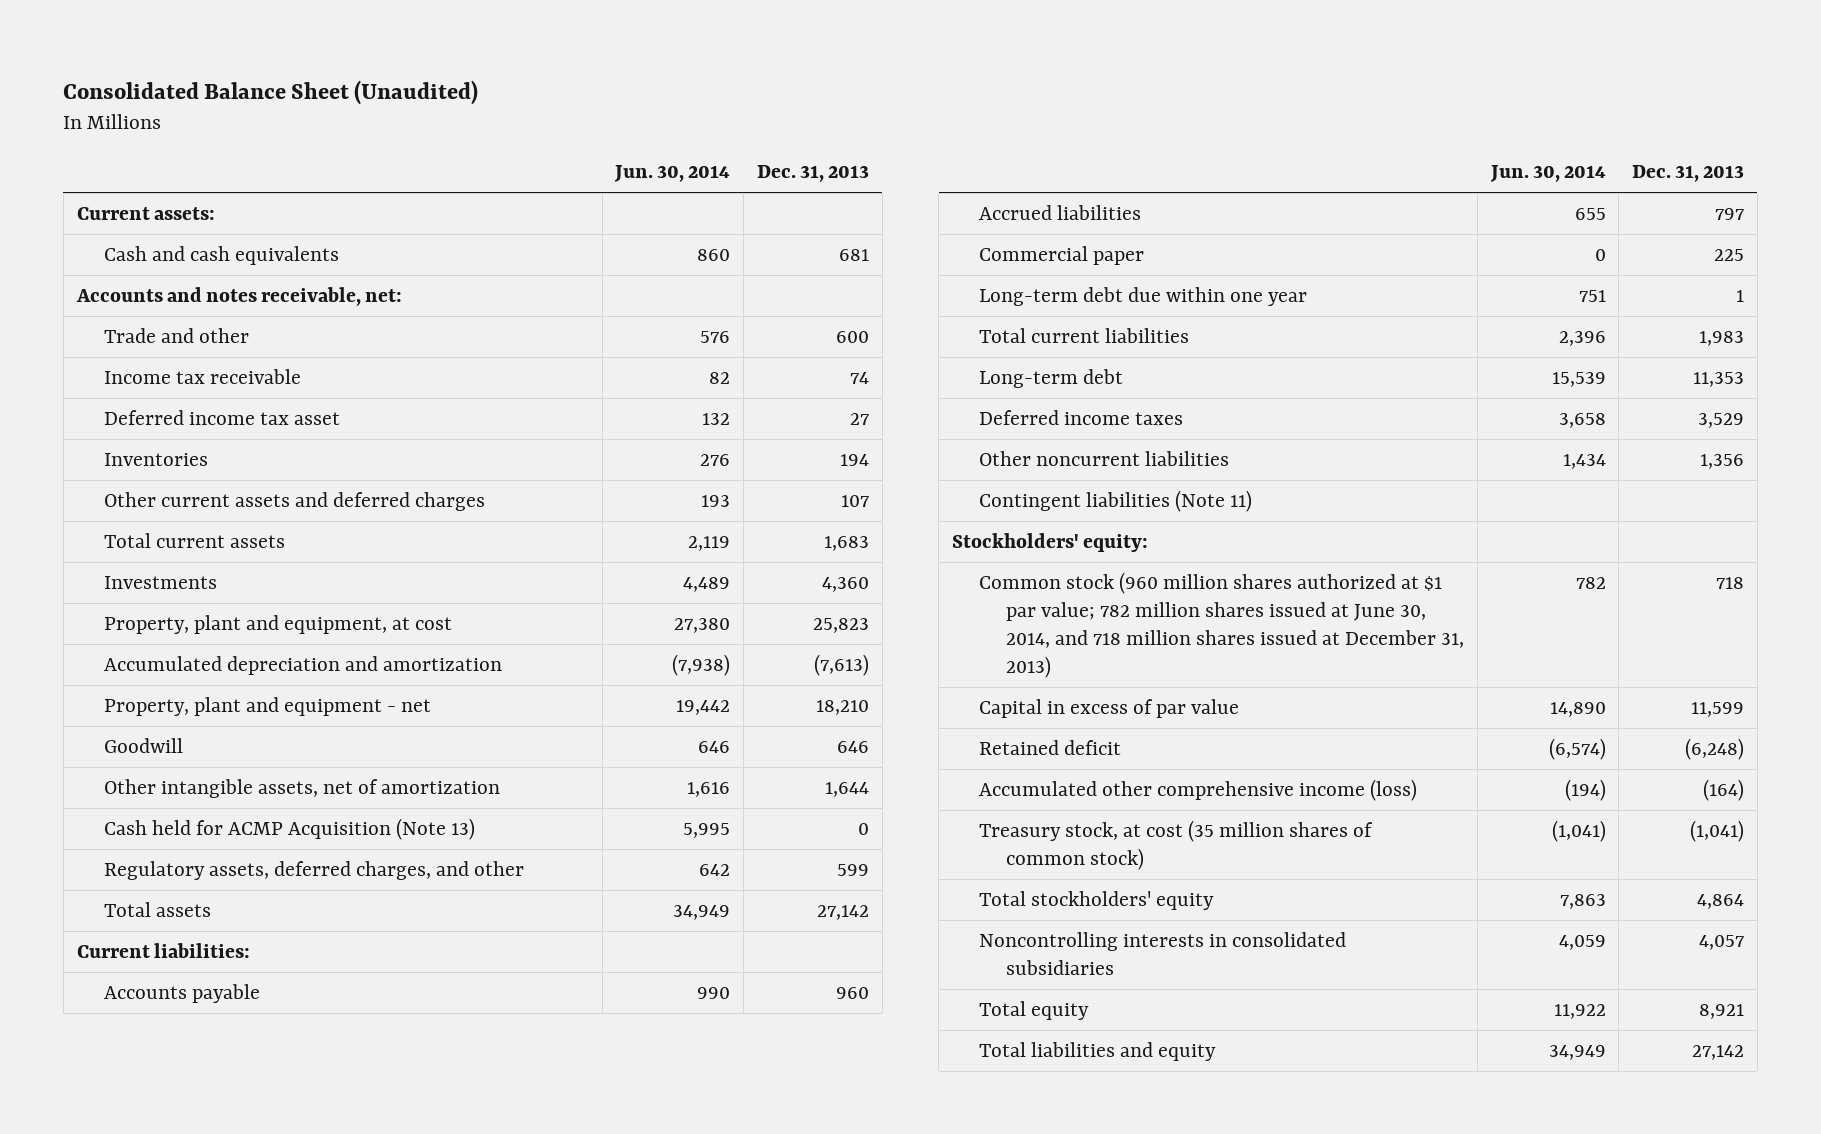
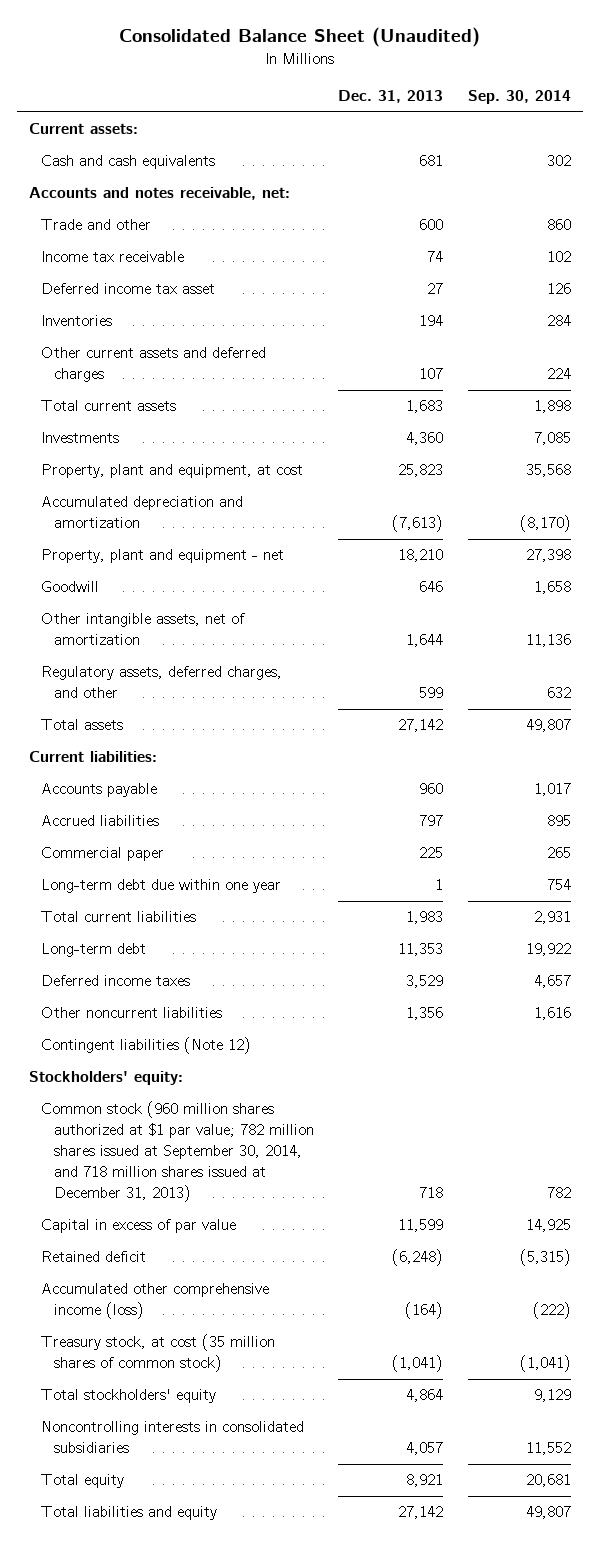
[614,165,731,183] Jun. 30, 2014 -> none
none -> [467,90,571,105] Sep. 30, 2014
[103,817,475,840] Cash held for ACMP Acquisition (Note 13) -> none
[979,489,1253,512] Contingent liabilities (Note 11) -> [41,1037,252,1055] Contingent liabilities (Note 12)
[979,571,1465,679] Common stock (960 million shares authorized at $1 par value; 782 million shares issued at June 30, 2014, and 718 million shares issued at December 31, 2013) -> [41,1101,314,1203] Common stock (960 million shares authorized at $1 par value; 782 million shares issued at September 30, 2014, and 718 million shares issued at December 31, 2013)

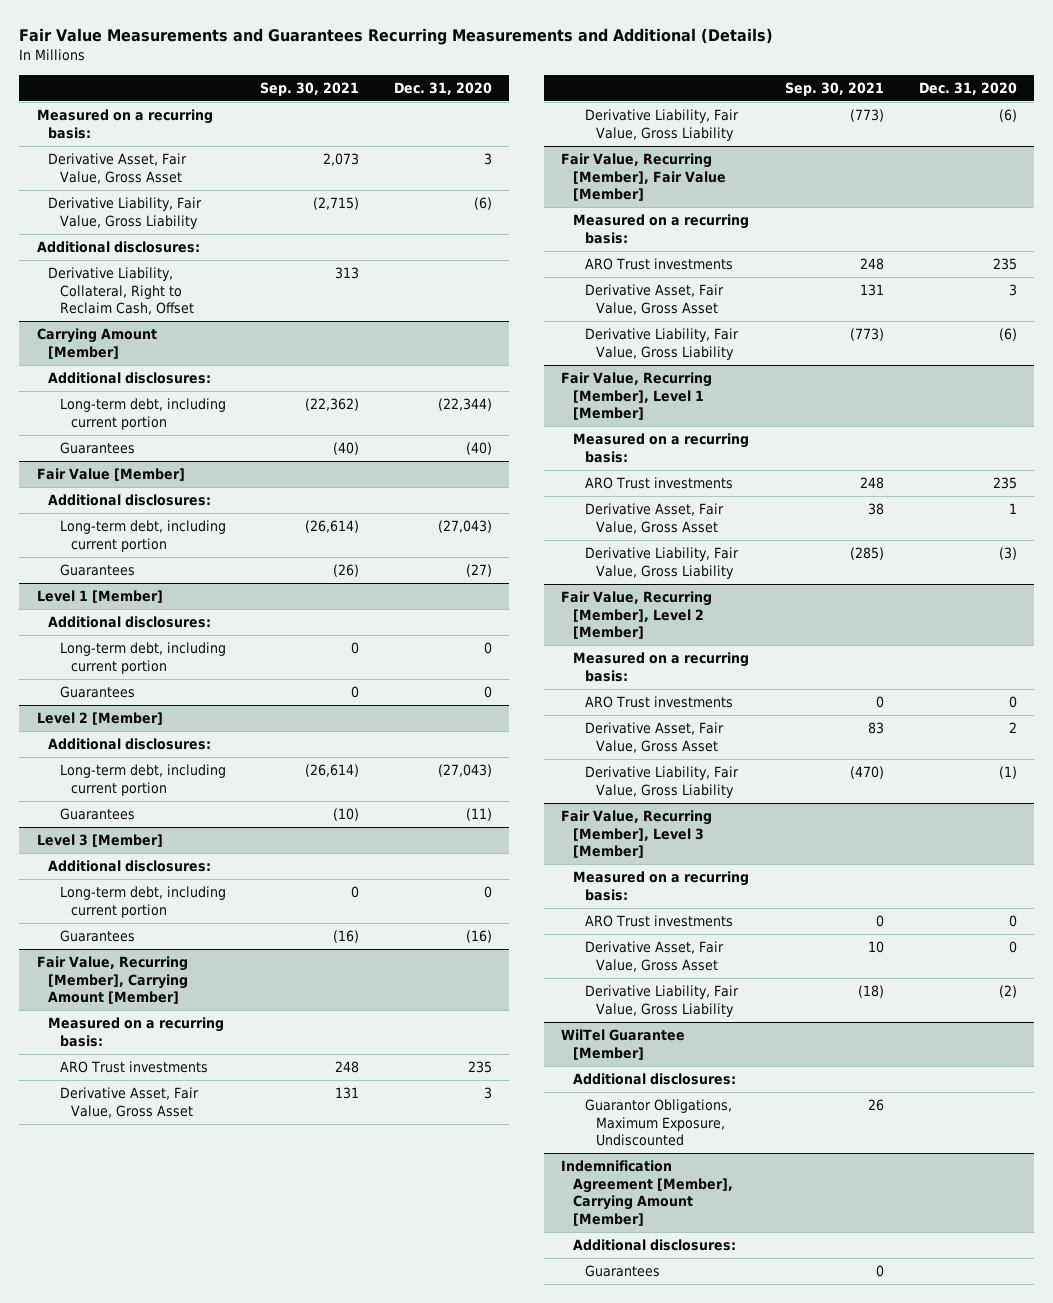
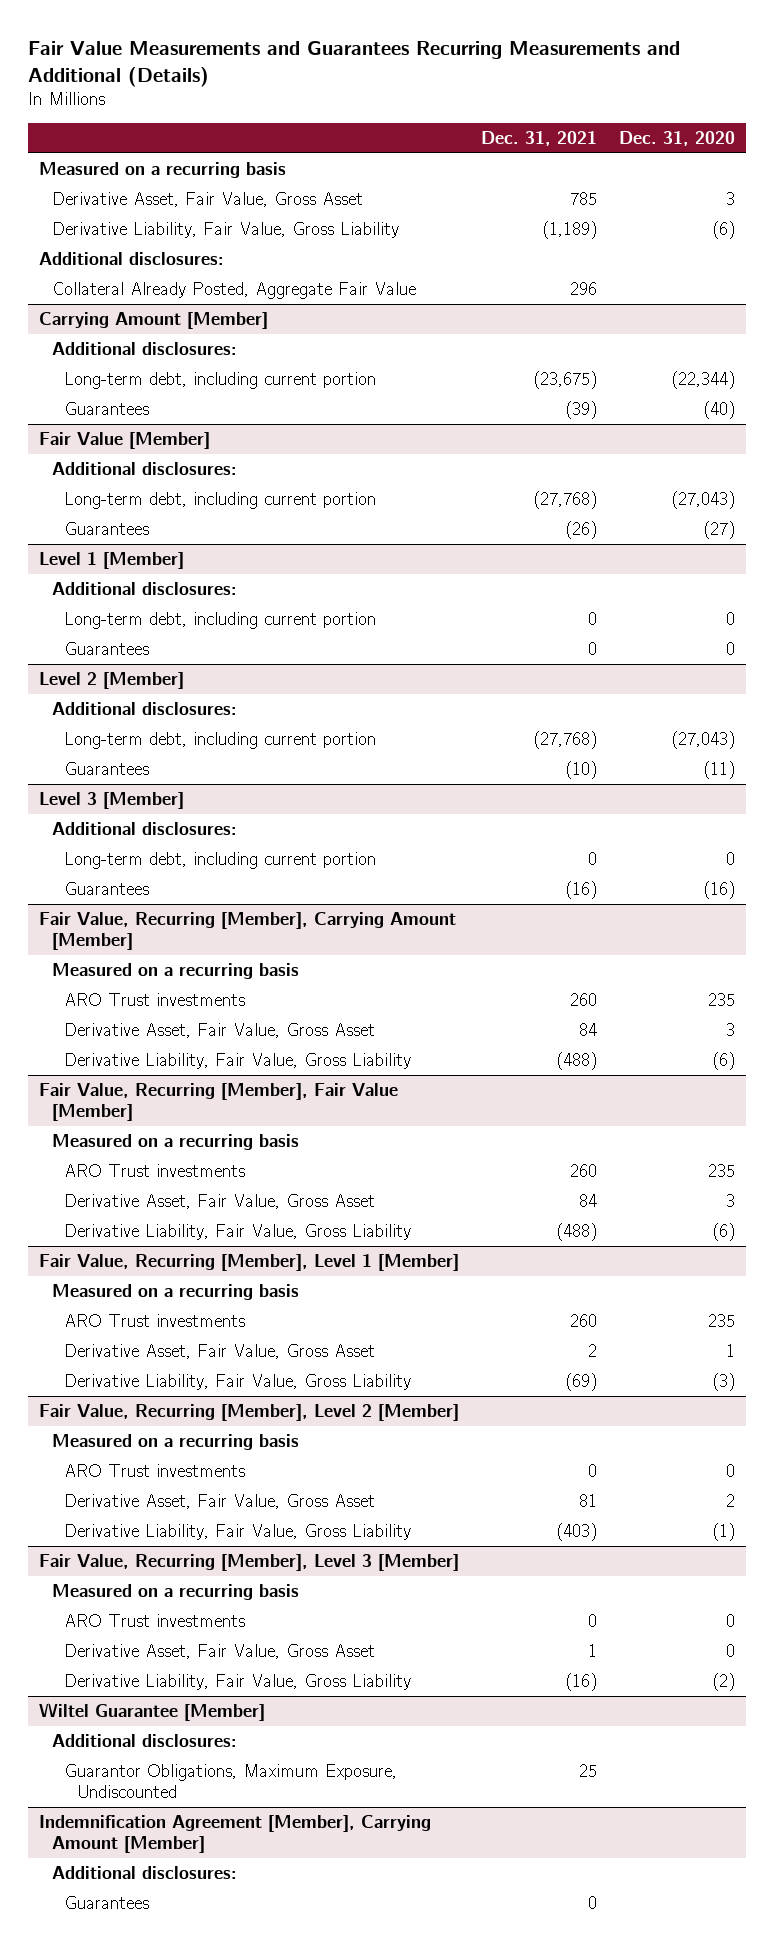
[260,81,360,96] Sep. 30, 2021 -> none
none -> [480,130,597,146] Dec. 31, 2021
[36,109,213,139] Measured on a recurring basis: -> [38,161,286,178] Measured on a recurring basis
[48,267,194,316] Derivative Liability, Collateral, Right to Reclaim Cash, Offset -> none
none -> [51,281,416,299] Collateral Already Posted, Aggregate Fair Value
[48,1017,225,1047] Measured on a recurring basis: -> [51,962,299,979] Measured on a recurring basis
[573,214,750,244] Measured on a recurring basis: -> [51,1133,299,1150] Measured on a recurring basis
[573,433,750,463] Measured on a recurring basis: -> [51,1283,299,1300] Measured on a recurring basis
[573,652,750,682] Measured on a recurring basis: -> [51,1433,299,1450] Measured on a recurring basis
[573,871,750,901] Measured on a recurring basis: -> [51,1583,299,1600] Measured on a recurring basis
[561,1029,686,1060] WilTel Guarantee [Member] -> [38,1701,265,1721] Wiltel Guarantee [Member]

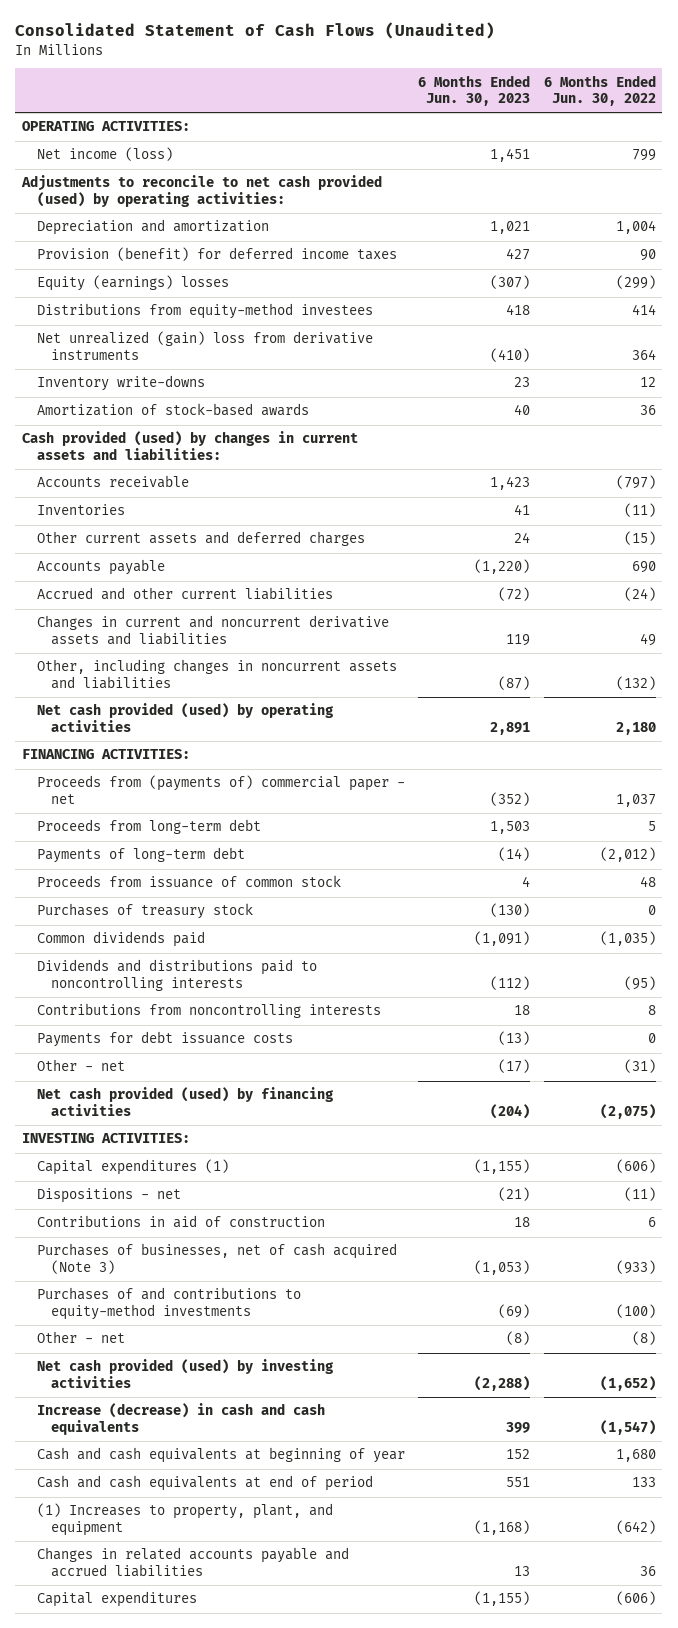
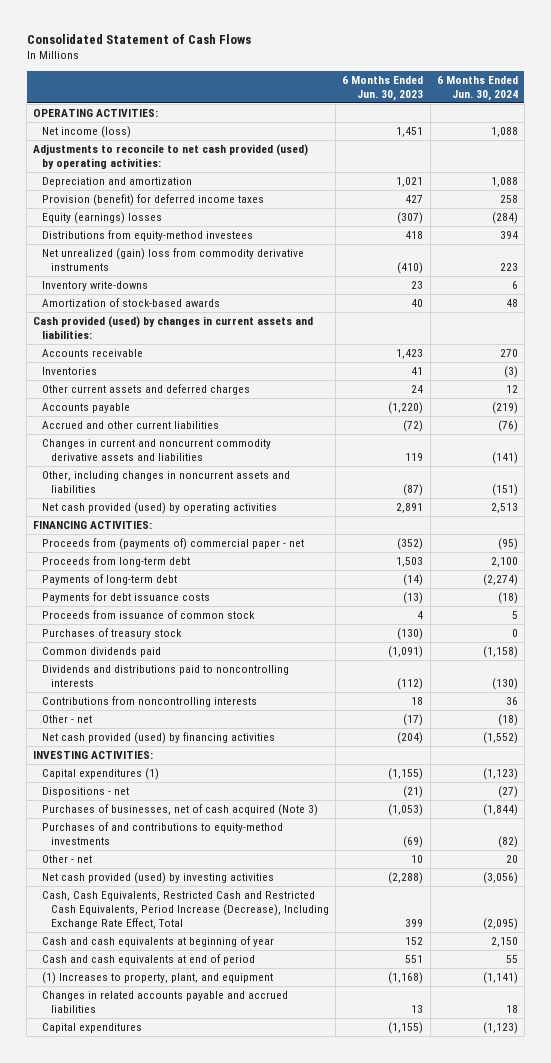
[15,22,496,40] Consolidated Statement of Cash Flows (Unaudited) -> [26,34,251,45] Consolidated Statement of Cash Flows
[543,74,656,107] 6 Months Ended Jun. 30, 2022 -> none
none -> [436,75,518,101] 6 Months Ended Jun. 30, 2024
[36,331,373,361] Net unrealized (gain) loss from derivative instruments -> [42,248,305,272] Net unrealized (gain) loss from commodity derivative instruments
[36,615,389,646] Changes in current and noncurrent derivative assets and liabilities -> [42,439,272,462] Changes in current and noncurrent commodity derivative assets and liabilities
[36,1031,293,1048] Payments for debt issuance costs -> [42,592,211,604] Payments for debt issuance costs
[36,1215,325,1229] Contributions in aid of construction -> none
[506,1331,531,1346] (8) -> [411,855,424,864] 10
[36,1403,325,1436] Increase (decrease) in cash and cash equivalents -> [42,891,330,930] Cash, Cash Equivalents, Restricted Cash and Restricted Cash Equivalents, Period Increase (Decrease), Including Exchange Rate Effect, Total

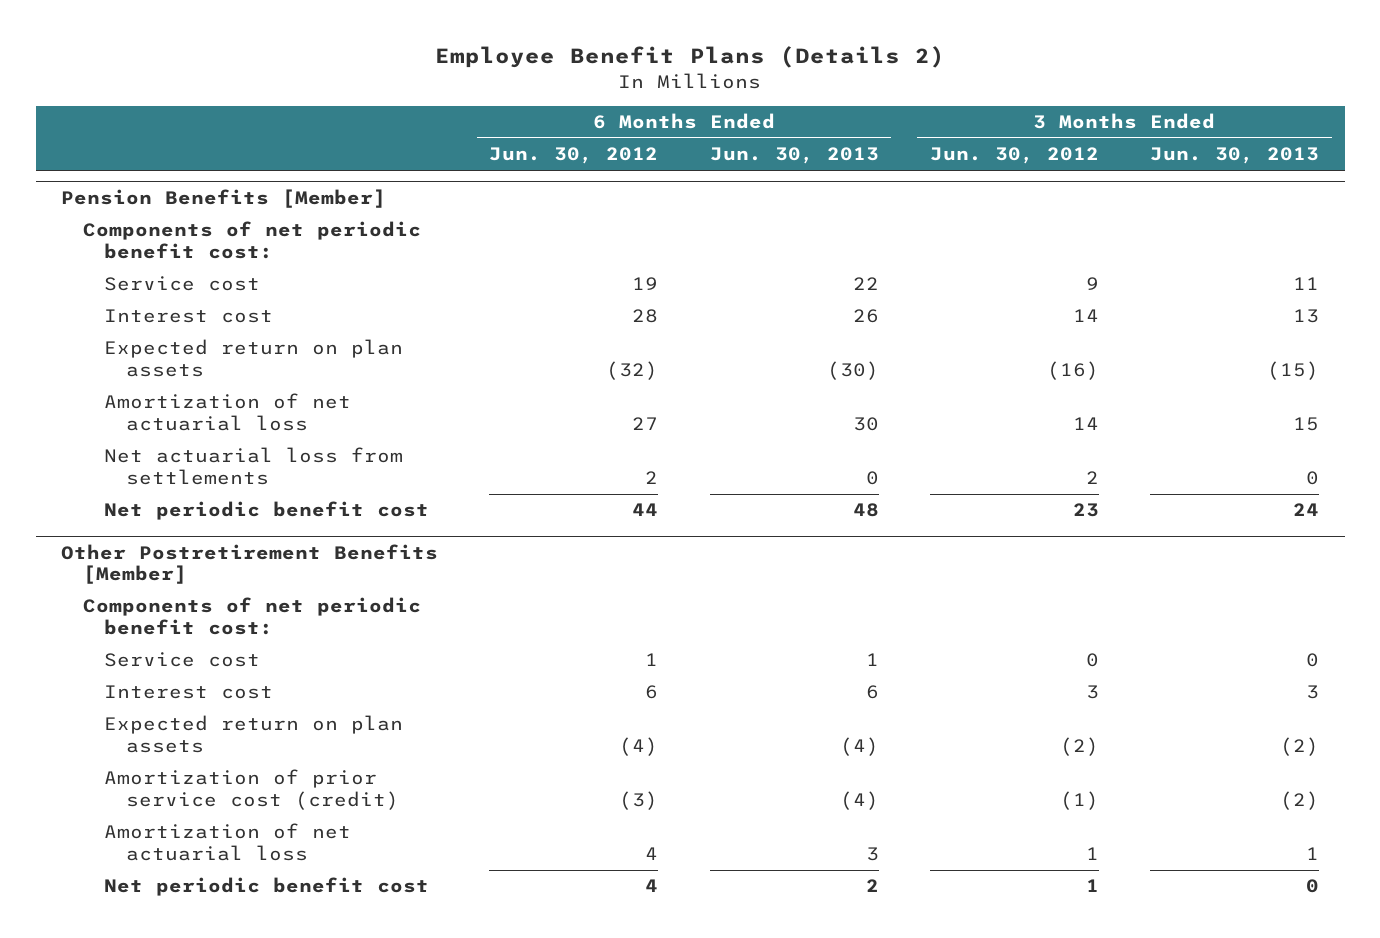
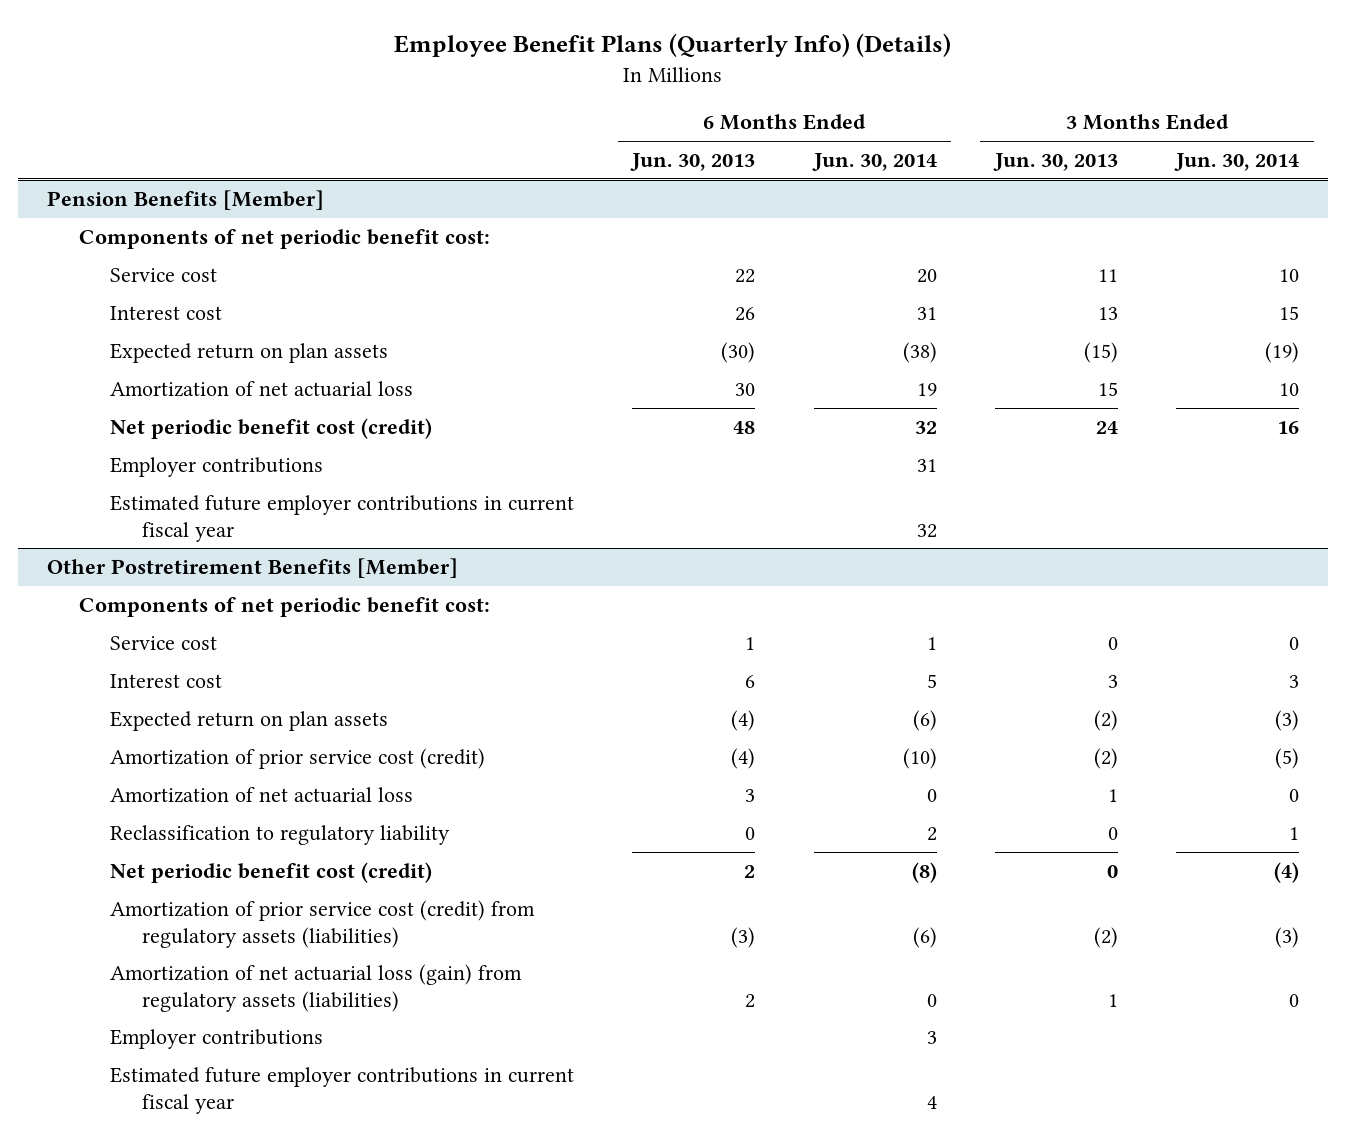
[435,46,946,69] Employee Benefit Plans (Details 2) -> [394,33,952,58] Employee Benefit Plans (Quarterly Info) (Details)
[489,147,659,165] Jun. 30, 2012 -> none
[929,147,1099,165] Jun. 30, 2012 -> none
none -> [811,153,937,172] Jun. 30, 2014
none -> [1173,153,1299,172] Jun. 30, 2014
[104,447,404,485] Net actuarial loss from settlements -> none
[104,501,430,521] Net periodic benefit cost -> [110,417,433,439] Net periodic benefit cost (credit)
none -> [110,456,324,477] Employer contributions
none -> [110,494,575,542] Estimated future employer contributions in current fiscal year
none -> [110,824,451,845] Reclassification to regulatory liability
[104,877,430,897] Net periodic benefit cost -> [110,861,433,883] Net periodic benefit cost (credit)
none -> [110,899,536,948] Amortization of prior service cost (credit) from regulatory assets (liabilities)
none -> [110,963,523,1012] Amortization of net actuarial loss (gain) from regulatory assets (liabilities)
none -> [110,1028,324,1049] Employer contributions
none -> [110,1066,575,1114] Estimated future employer contributions in current fiscal year

